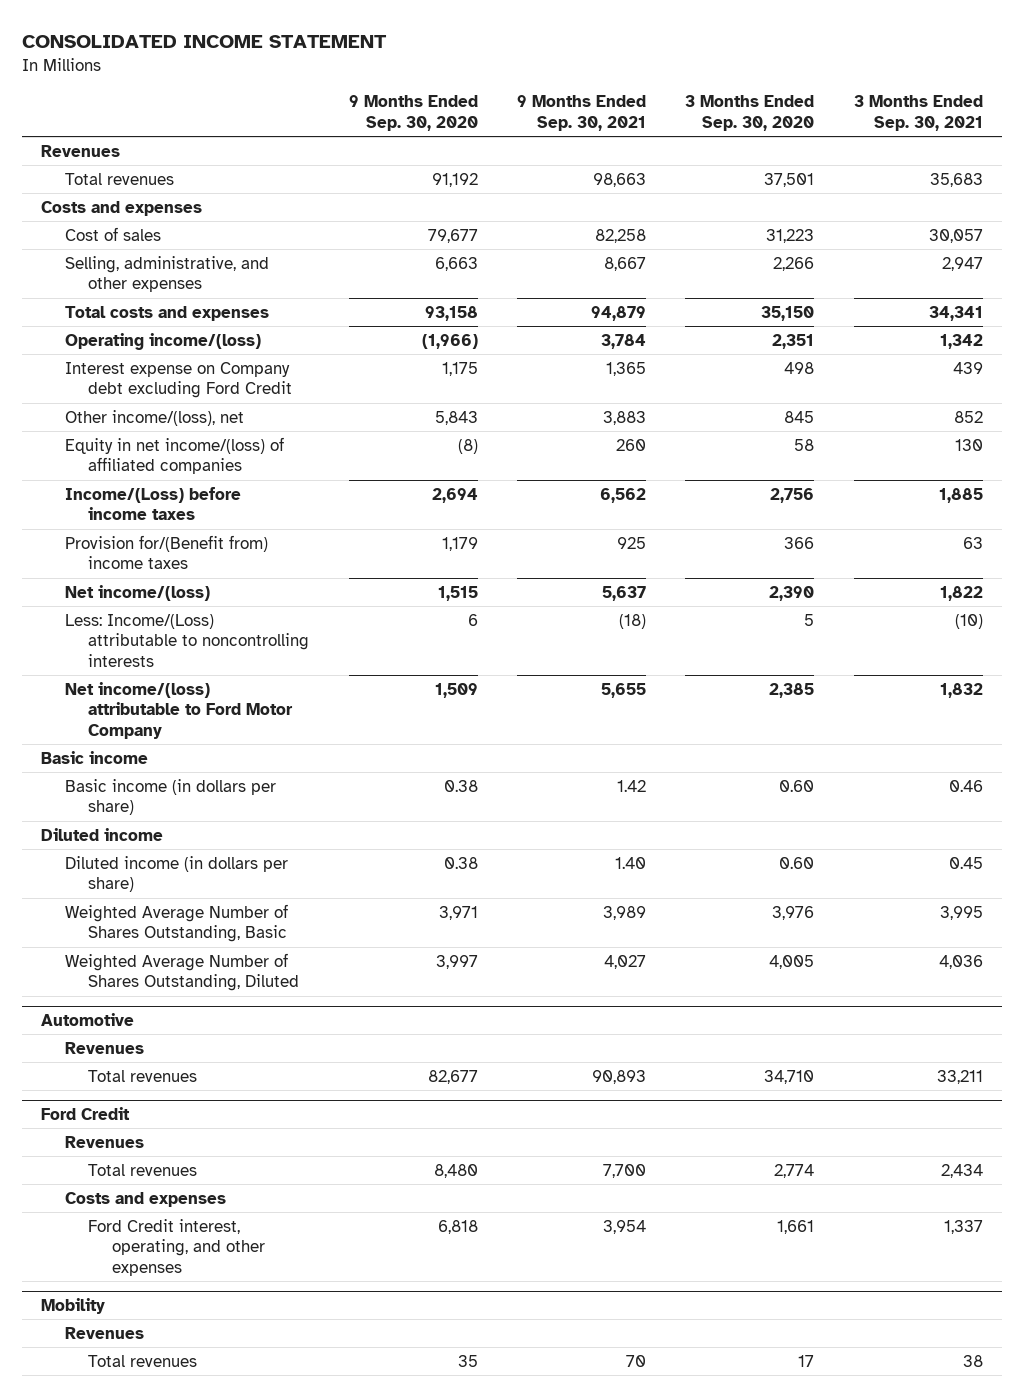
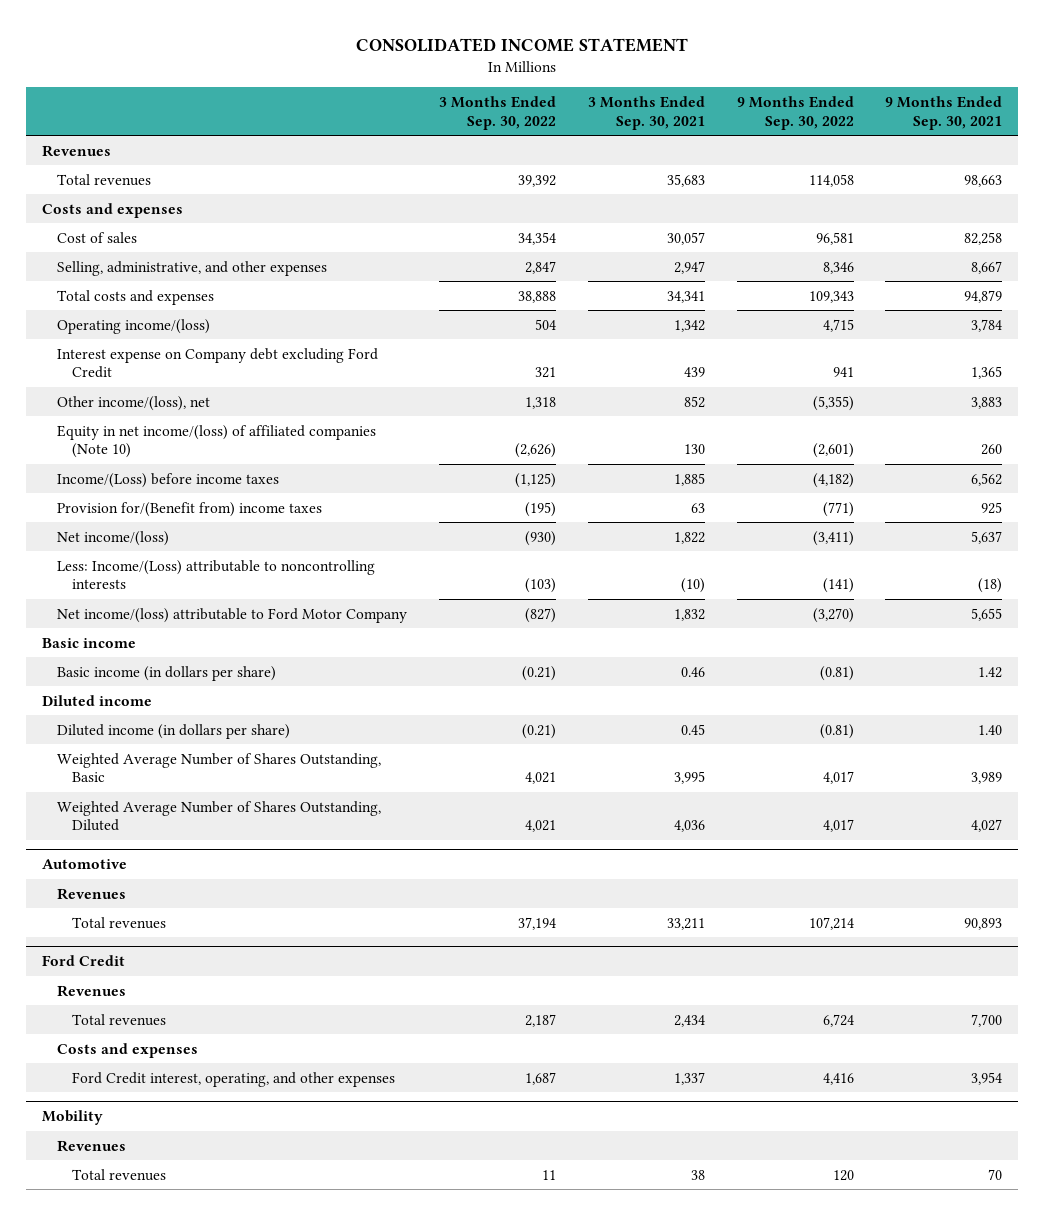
[348,95,478,131] 9 Months Ended Sep. 30, 2020 -> none
[685,95,815,131] 3 Months Ended Sep. 30, 2020 -> none
none -> [439,96,557,130] 3 Months Ended Sep. 30, 2022
none -> [736,96,854,130] 9 Months Ended Sep. 30, 2022
[64,436,284,475] Equity in net income/(loss) of affiliated companies -> [57,424,377,459] Equity in net income/(loss) of affiliated companies (Note 10)

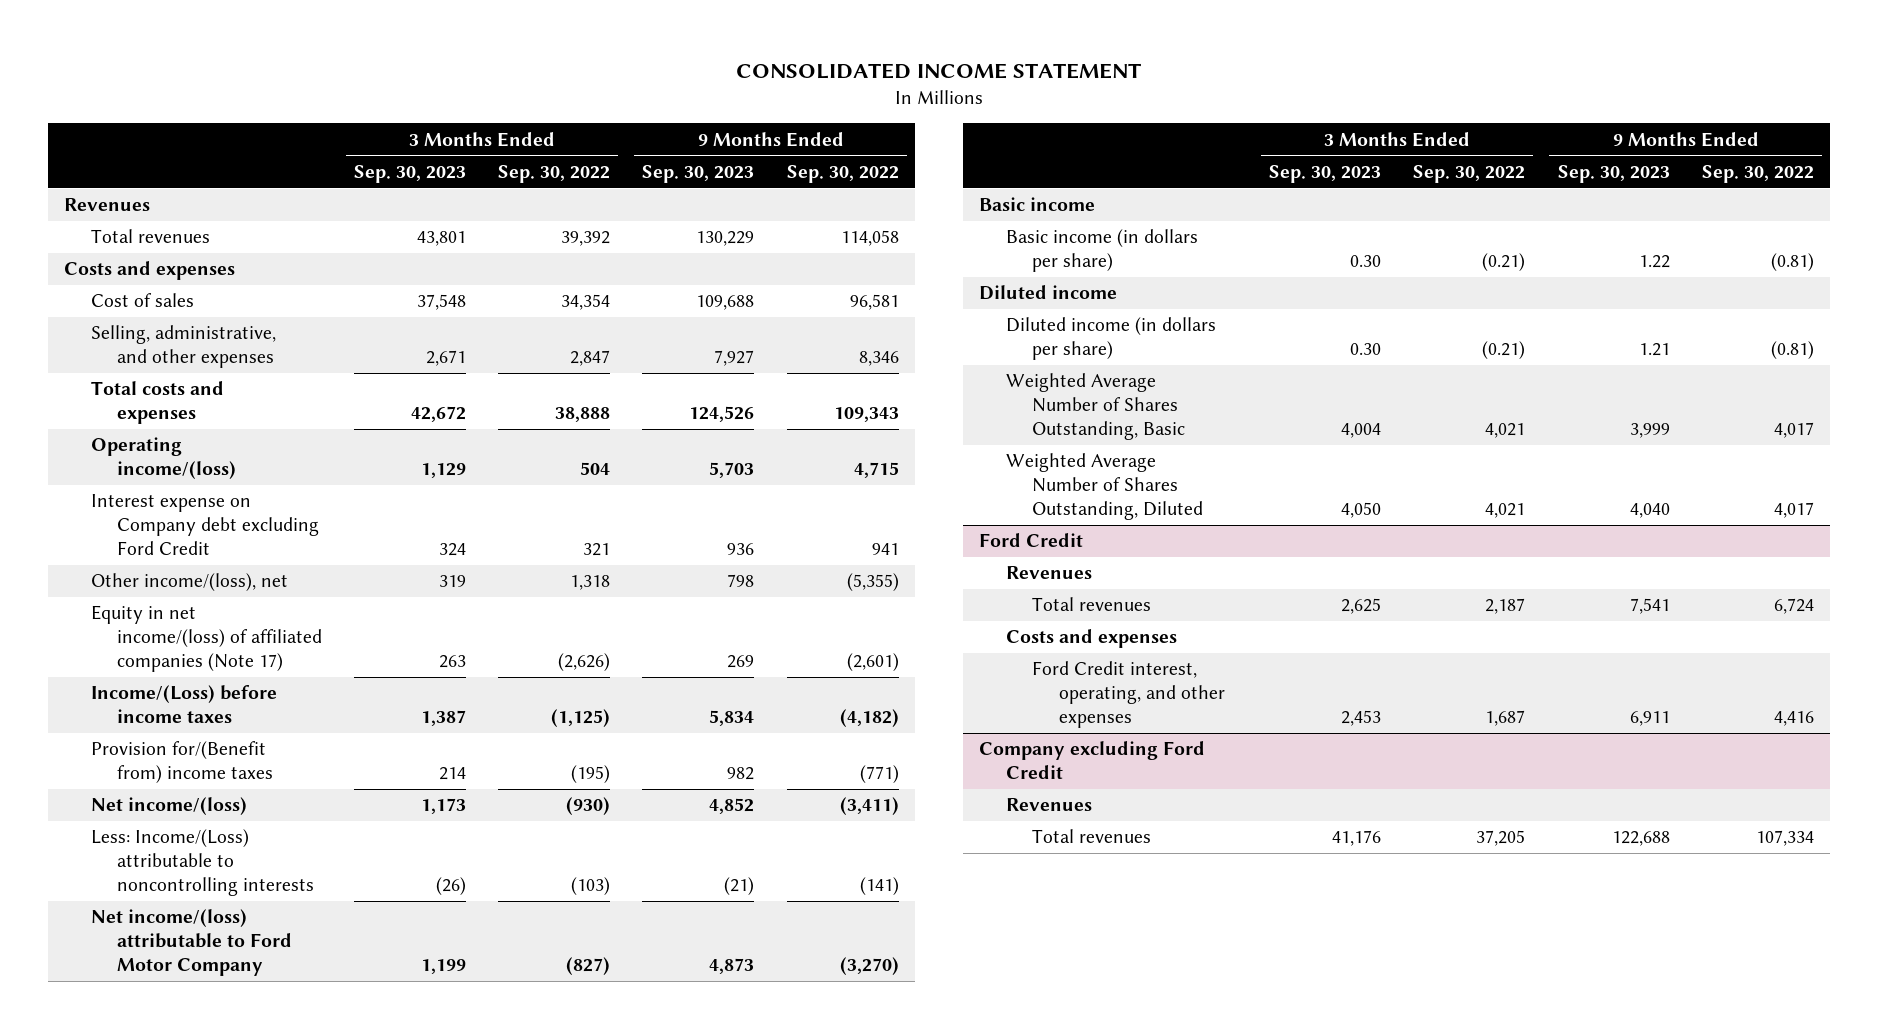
[587,96,705,130] 3 Months Ended Sep. 30, 2021 -> none
[885,96,1003,130] 9 Months Ended Sep. 30, 2021 -> none
none -> [354,164,467,183] Sep. 30, 2023
none -> [642,164,755,183] Sep. 30, 2023
[57,424,377,459] Equity in net income/(loss) of affiliated companies (Note 10) -> [90,605,323,672] Equity in net income/(loss) of affiliated companies (Note 17)
[42,859,128,870] Automotive -> none
[57,887,127,900] Revenues -> none
[72,916,167,929] Total revenues -> none
[42,1110,104,1126] Mobility -> none
none -> [979,741,1206,780] Company excluding Ford Credit
[542,1169,557,1180] 11 -> [1476,830,1526,847] 37,205
[832,1169,854,1181] 120 -> [1755,830,1814,847] 107,334

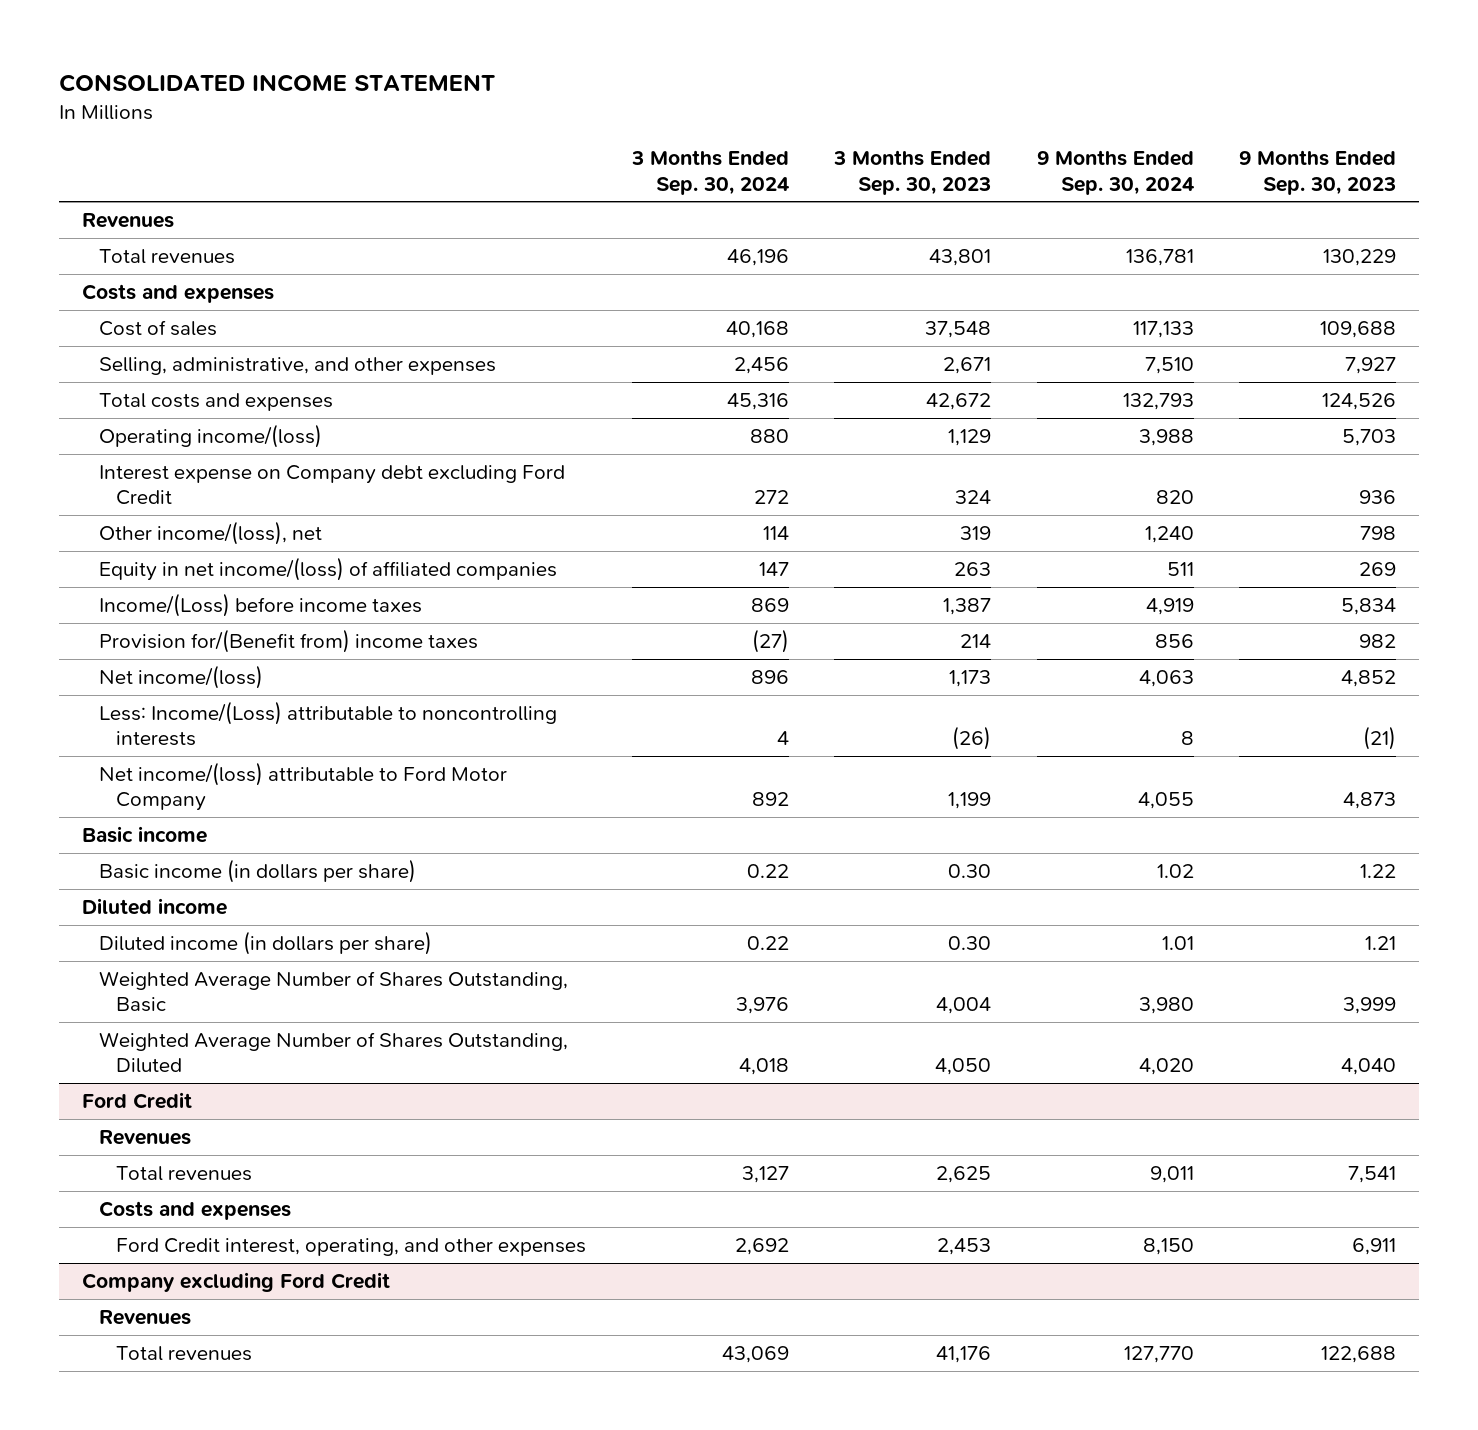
[498,164,611,183] Sep. 30, 2022 -> none
[786,164,899,183] Sep. 30, 2022 -> none
none -> [630,150,789,195] 3 Months Ended Sep. 30, 2024
none -> [1036,150,1194,195] 9 Months Ended Sep. 30, 2024
[90,605,323,672] Equity in net income/(loss) of affiliated companies (Note 17) -> [99,556,558,581] Equity in net income/(loss) of affiliated companies

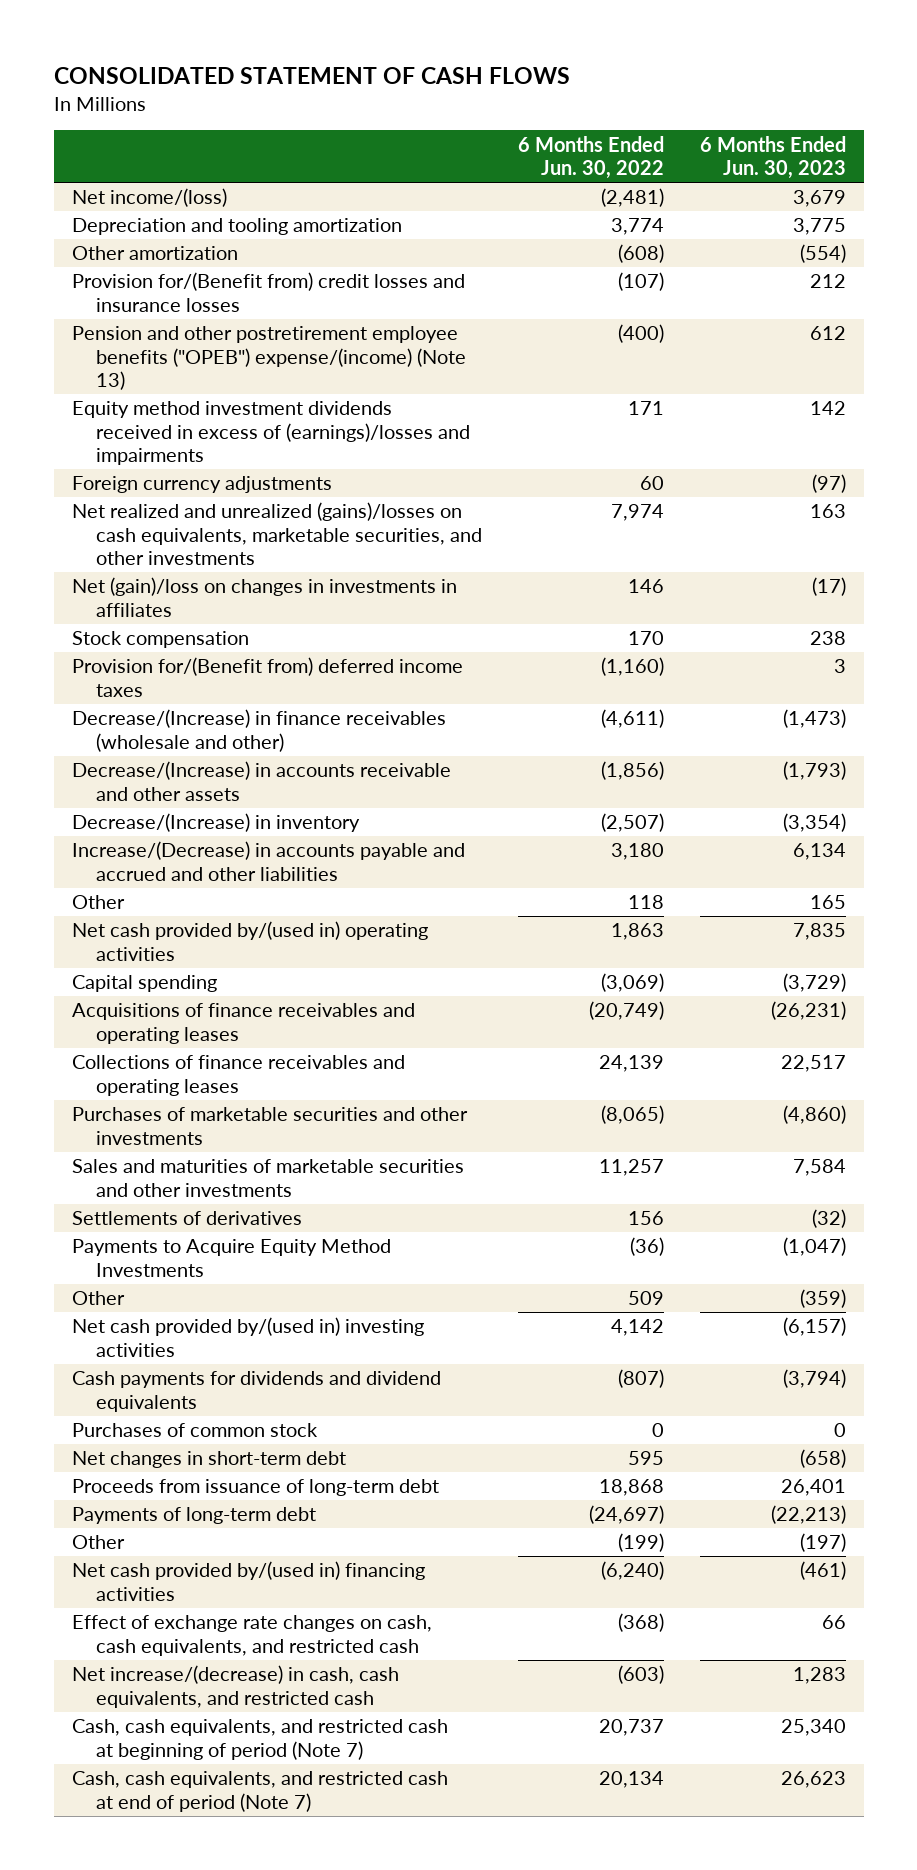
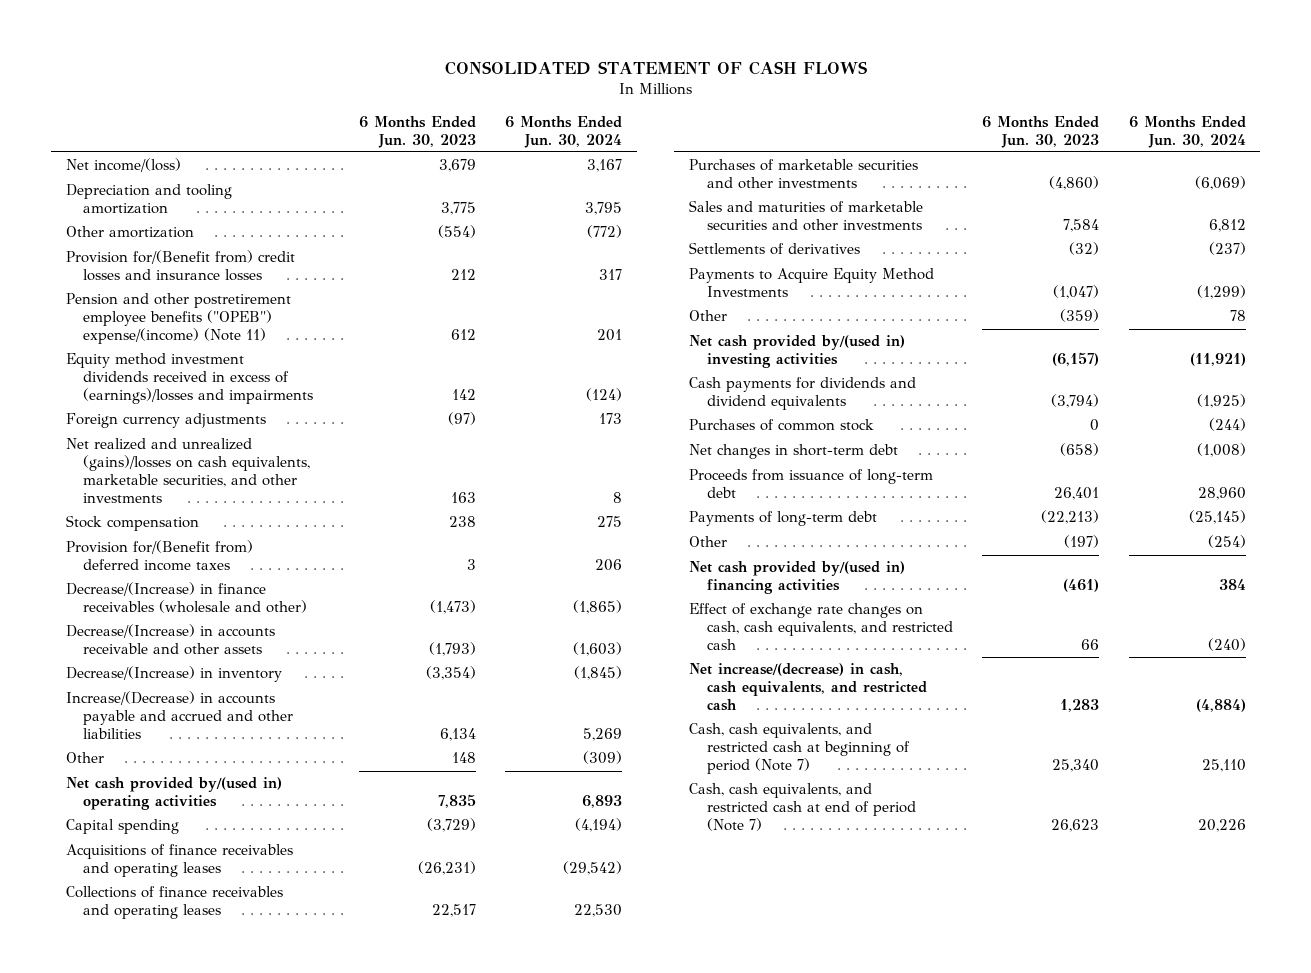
[517,135,664,179] 6 Months Ended Jun. 30, 2022 -> none
none -> [505,115,623,148] 6 Months Ended Jun. 30, 2024
[71,326,466,390] Pension and other postretirement employee benefits ("OPEB") expense/(income) (Note 13) -> [65,293,291,345] Pension and other postretirement employee benefits ("OPEB") expense/(income) (Note 11)
[71,577,457,617] Net (gain)/loss on changes in investments in affiliates -> none
[809,895,846,910] 165 -> [451,752,476,764] 148

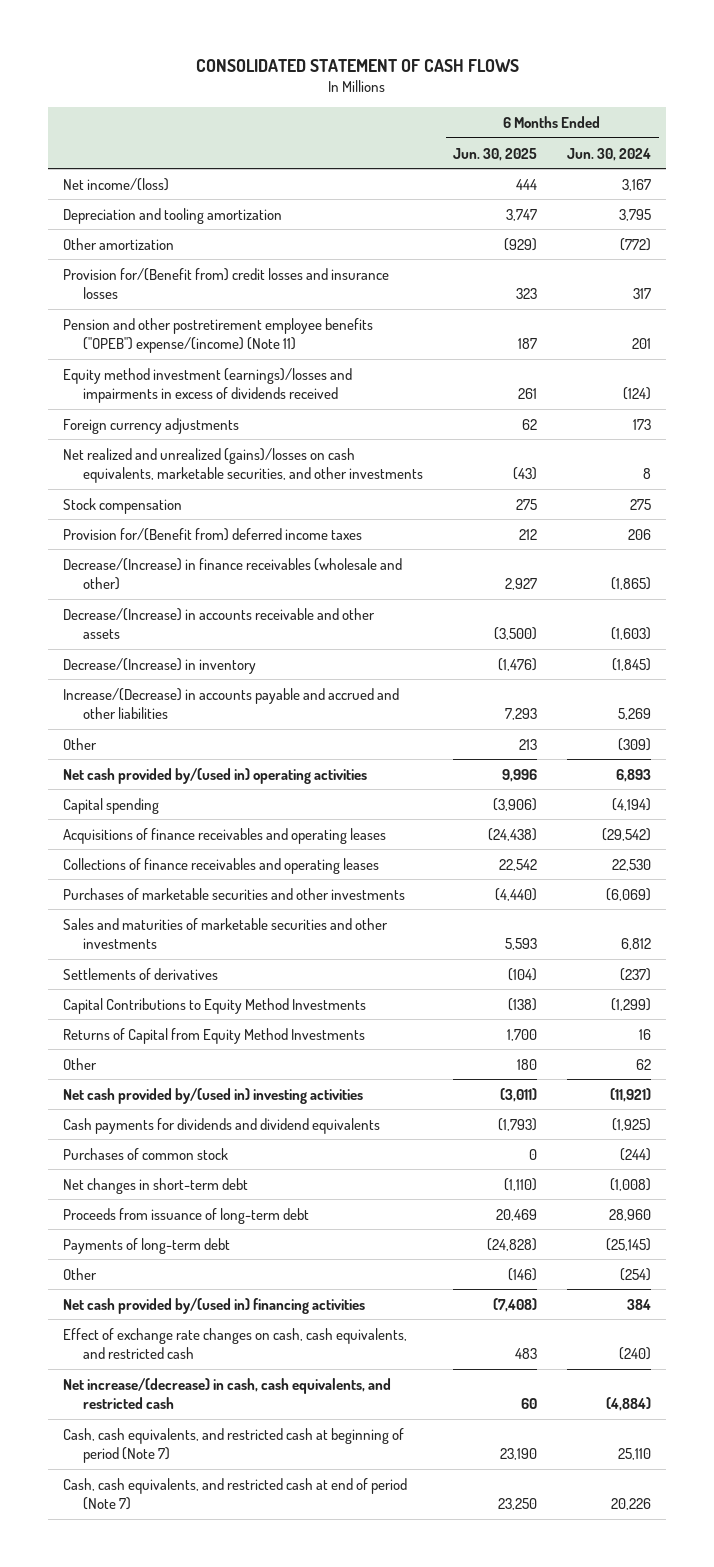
[358,115,476,148] 6 Months Ended Jun. 30, 2023 -> none
none -> [453,147,538,161] Jun. 30, 2025
[65,353,314,405] Equity method investment dividends received in excess of (earnings)/losses and impairments -> [62,367,352,404] Equity method investment (earnings)/losses and impairments in excess of dividends received
[688,268,934,298] Payments to Acquire Equity Method Investments -> [62,997,366,1014] Capital Contributions to Equity Method Investments
none -> [62,1027,365,1044] Returns of Capital from Equity Method Investments
[1229,310,1246,322] 78 -> [636,1058,652,1070] 62

